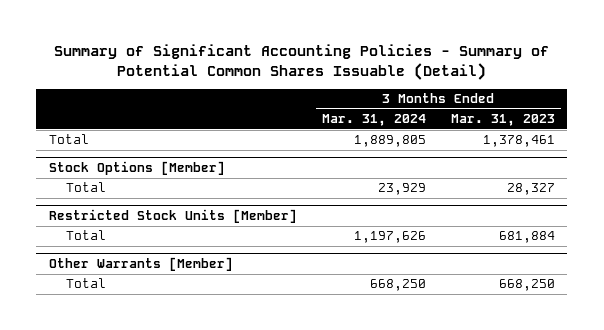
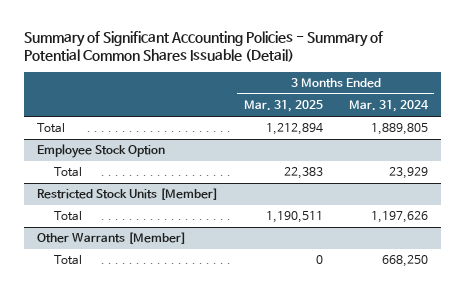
[450,114,555,127] Mar. 31, 2023 -> none
none -> [243,100,323,113] Mar. 31, 2025
[48,160,225,175] Stock Options [Member] -> [36,144,165,159] Employee Stock Option

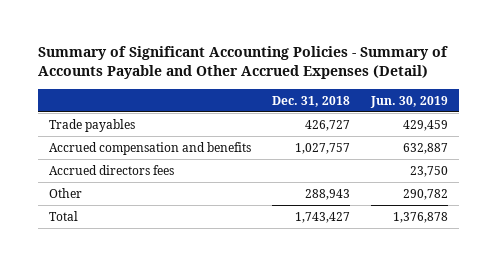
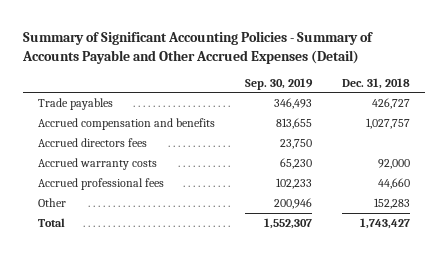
[370,95,449,108] Jun. 30, 2019 -> none
none -> [245,77,314,90] Sep. 30, 2019
none -> [38,157,158,170] Accrued warranty costs
none -> [38,177,165,190] Accrued professional fees
[305,188,351,200] 288,943 -> [374,197,411,209] 152,283

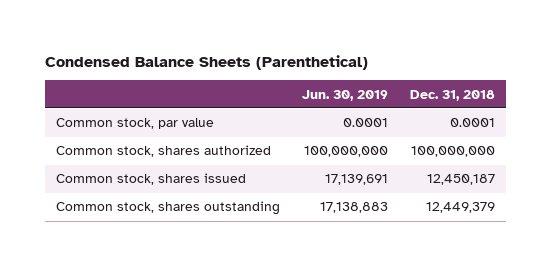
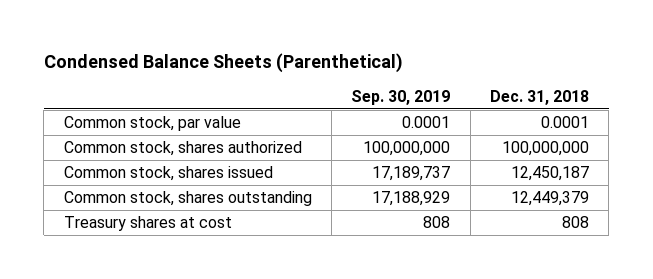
[302,89,389,101] Jun. 30, 2019 -> none
none -> [351,89,451,105] Sep. 30, 2019
none -> [63,215,232,231] Treasury shares at cost

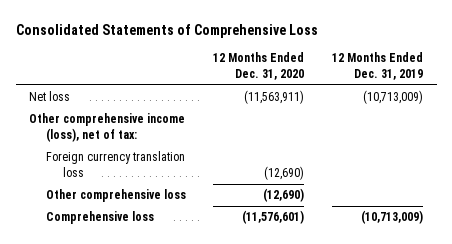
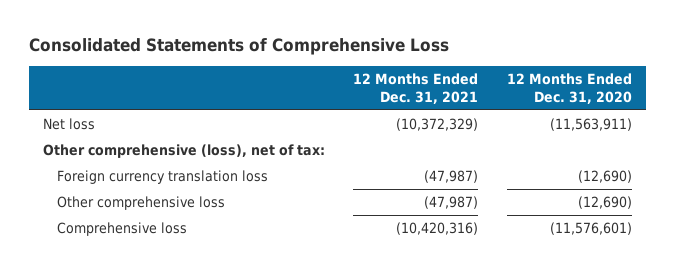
[331,52,423,80] 12 Months Ended Dec. 31, 2019 -> none
none -> [353,72,479,105] 12 Months Ended Dec. 31, 2021
[29,113,186,142] Other comprehensive income (loss), net of tax: -> [43,144,326,159] Other comprehensive (loss), net of tax:

